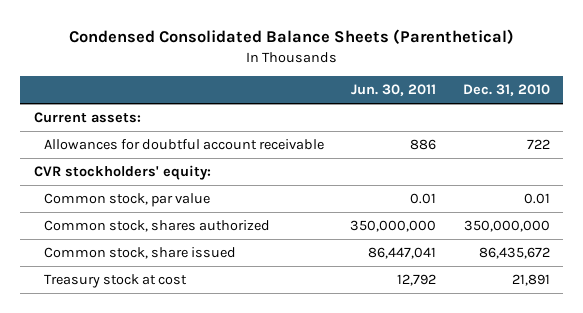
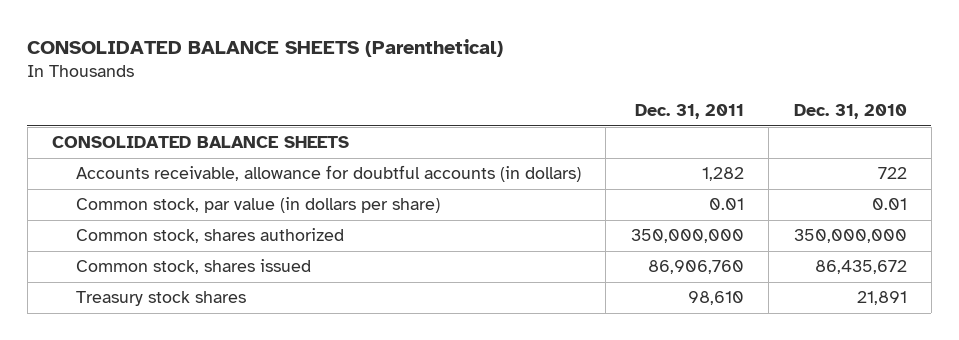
[68,29,514,45] Condensed Consolidated Balance Sheets (Parenthetical) -> [27,39,504,58] CONSOLIDATED BALANCE SHEETS (Parenthetical)
[351,84,437,97] Jun. 30, 2011 -> none
none -> [634,103,744,119] Dec. 31, 2011
[33,112,141,124] Current assets: -> none
[33,165,211,181] CVR stockholders' equity: -> none
none -> [52,136,350,149] CONSOLIDATED BALANCE SHEETS
[43,139,324,151] Allowances for doubtful account receivable -> [75,165,581,183] Accounts receivable, allowance for doubtful accounts (in dollars)
[43,193,210,208] Common stock, par value -> [75,197,440,214] Common stock, par value (in dollars per share)
[43,247,236,260] Common stock, share issued -> [75,259,311,275] Common stock, shares issued
[43,274,187,289] Treasury stock at cost -> [75,291,246,307] Treasury stock shares

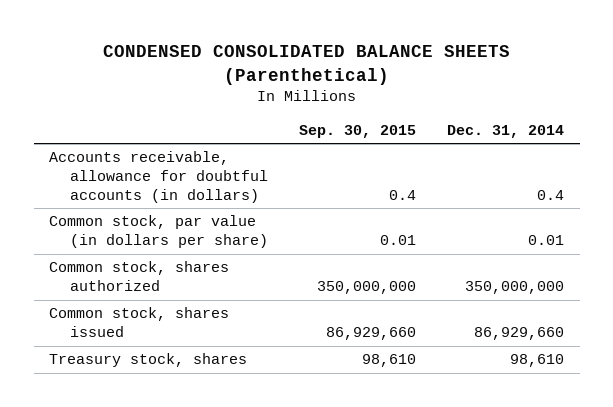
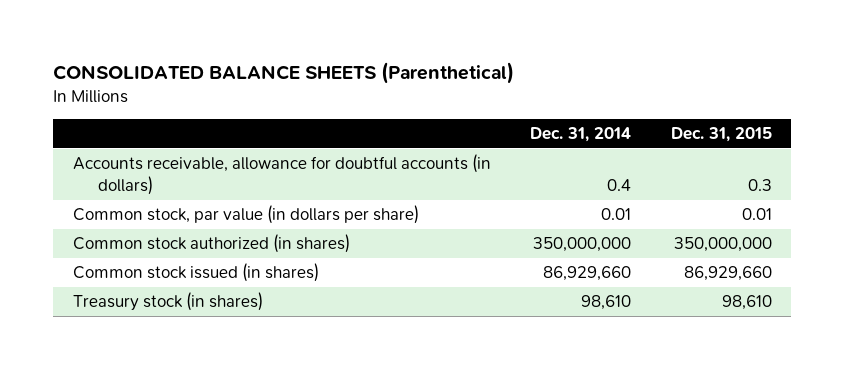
[102,45,510,85] CONDENSED CONSOLIDATED BALANCE SHEETS (Parenthetical) -> [52,62,514,85] CONSOLIDATED BALANCE SHEETS (Parenthetical)
[299,124,417,138] Sep. 30, 2015 -> none
none -> [670,127,772,143] Dec. 31, 2015
[49,261,230,292] Common stock, shares authorized -> [72,234,350,254] Common stock authorized (in shares)
[49,307,230,338] Common stock, shares issued -> [72,263,319,283] Common stock issued (in shares)
[49,353,248,368] Treasury stock, shares -> [72,292,263,312] Treasury stock (in shares)

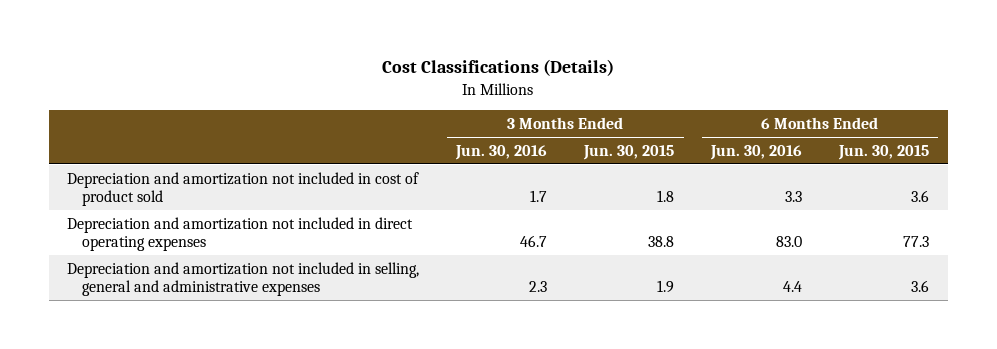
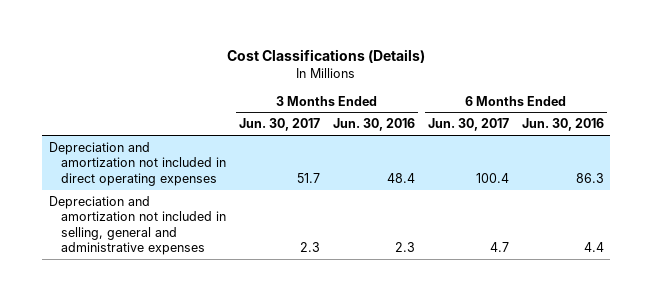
[583,144,675,160] Jun. 30, 2015 -> none
[838,144,930,160] Jun. 30, 2015 -> none
none -> [238,118,320,132] Jun. 30, 2017
none -> [427,118,509,132] Jun. 30, 2017
[67,171,420,207] Depreciation and amortization not included in cost of product sold -> none
[520,235,548,248] 46.7 -> [386,172,415,183] 48.4
[776,236,803,248] 83.0 -> [575,172,604,183] 86.3

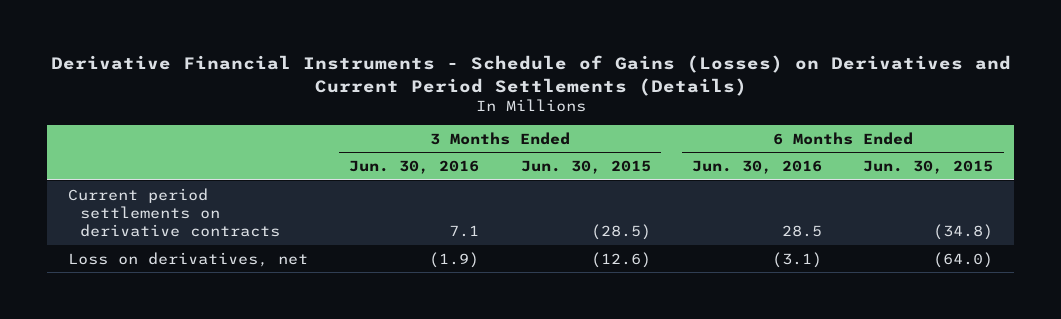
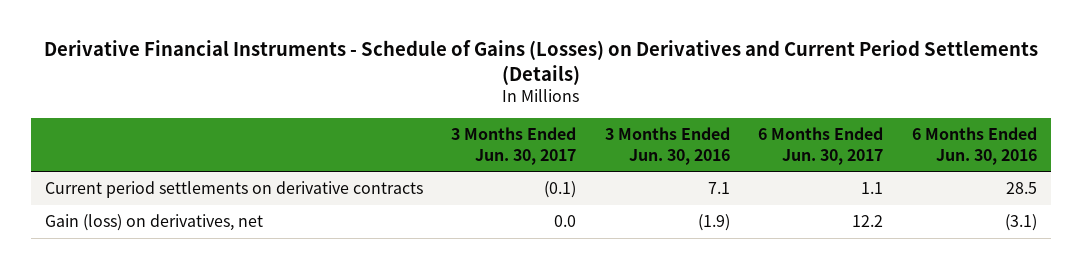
[520,160,651,175] Jun. 30, 2015 -> none
[863,160,994,175] Jun. 30, 2015 -> none
none -> [451,127,577,165] 3 Months Ended Jun. 30, 2017
none -> [758,127,884,165] 6 Months Ended Jun. 30, 2017
[67,251,308,267] Loss on derivatives, net -> [45,214,264,232] Gain (loss) on derivatives, net

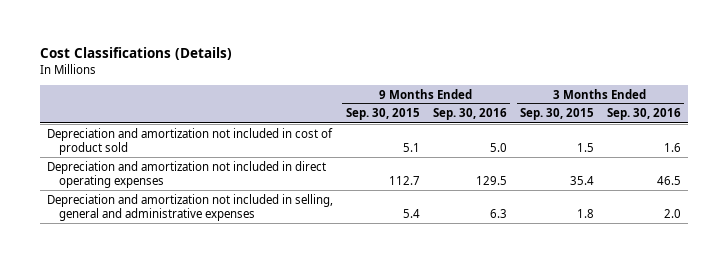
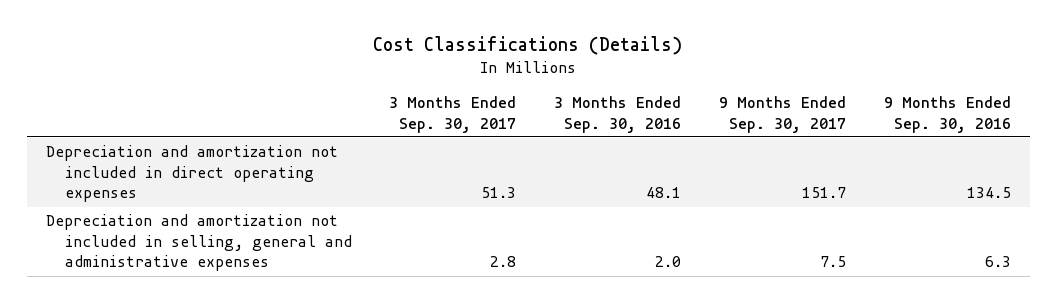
[345,108,420,121] Sep. 30, 2015 -> none
[519,108,594,121] Sep. 30, 2015 -> none
none -> [389,95,517,133] 3 Months Ended Sep. 30, 2017
none -> [718,95,846,133] 9 Months Ended Sep. 30, 2017
[46,127,333,155] Depreciation and amortization not included in cost of product sold -> none
[475,175,507,185] 129.5 -> [966,187,1011,199] 134.5
[656,175,681,185] 46.5 -> [646,187,682,199] 48.1

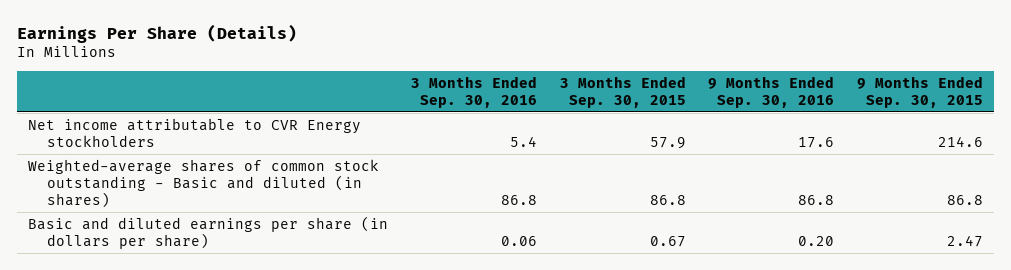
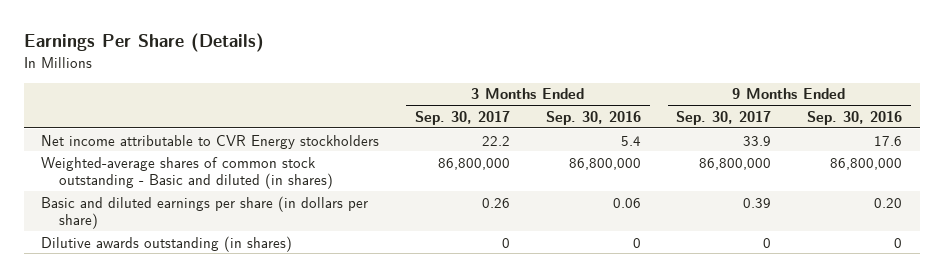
[559,75,686,109] 3 Months Ended Sep. 30, 2015 -> none
[856,75,983,109] 9 Months Ended Sep. 30, 2015 -> none
none -> [415,110,511,125] Sep. 30, 2017
none -> [676,110,772,125] Sep. 30, 2017
[501,194,538,205] 86.8 -> [568,157,641,170] 86,800,000
[798,194,835,205] 86.8 -> [830,157,903,170] 86,800,000
none -> [41,235,293,252] Dilutive awards outstanding (in shares)

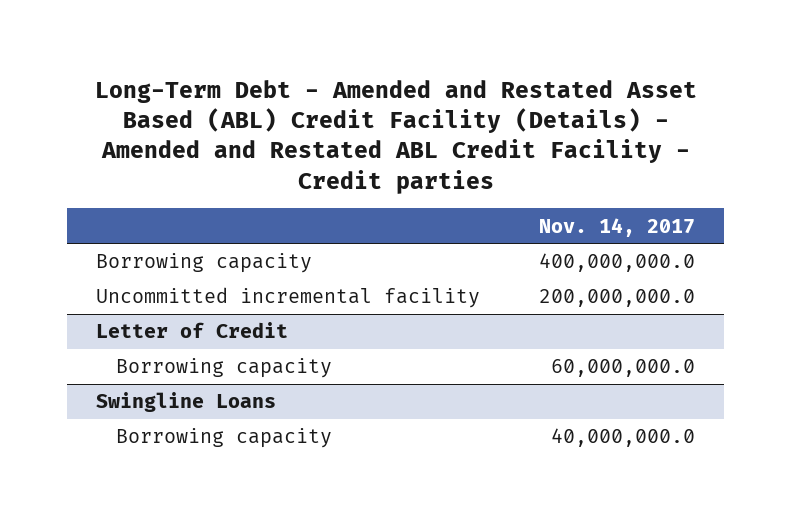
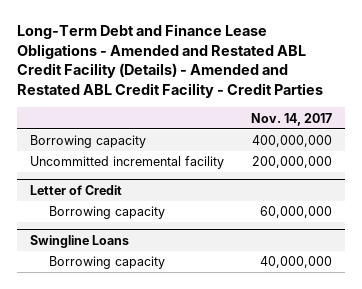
[94,79,697,194] Long-Term Debt - Amended and Restated Asset Based (ABL) Credit Facility (Details) - Amended and Restated ABL Credit Facility - Credit parties -> [16,24,323,98] Long-Term Debt and Finance Lease Obligations - Amended and Restated ABL Credit Facility (Details) - Amended and Restated ABL Credit Facility - Credit Parties
[538,253,695,273] 400,000,000.0 -> [251,135,332,148] 400,000,000
[538,289,695,308] 200,000,000.0 -> [251,156,332,169] 200,000,000
[550,359,695,378] 60,000,000.0 -> [259,206,332,219] 60,000,000
[550,428,695,448] 40,000,000.0 -> [259,256,332,269] 40,000,000

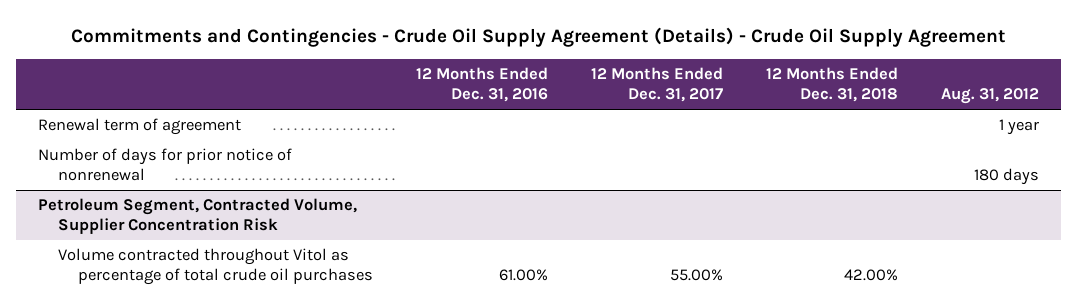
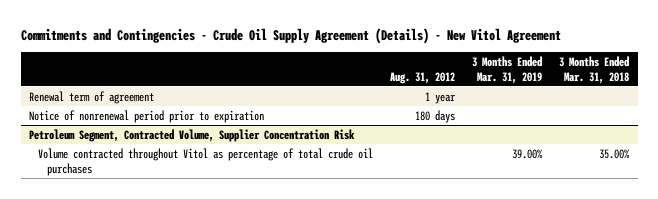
[70,27,1006,48] Commitments and Contingencies - Crude Oil Supply Agreement (Details) - Crude Oil Supply Agreement -> [20,27,561,44] Commitments and Contingencies - Crude Oil Supply Agreement (Details) - New Vitol Agreement
[416,67,549,103] 12 Months Ended Dec. 31, 2016 -> none
[591,67,724,103] 12 Months Ended Dec. 31, 2017 -> none
[766,67,899,103] 12 Months Ended Dec. 31, 2018 -> none
none -> [472,55,543,84] 3 Months Ended Mar. 31, 2019
none -> [559,55,630,84] 3 Months Ended Mar. 31, 2018
[37,148,292,182] Number of days for prior notice of nonrenewal -> [29,109,265,123] Notice of nonrenewal period prior to expiration

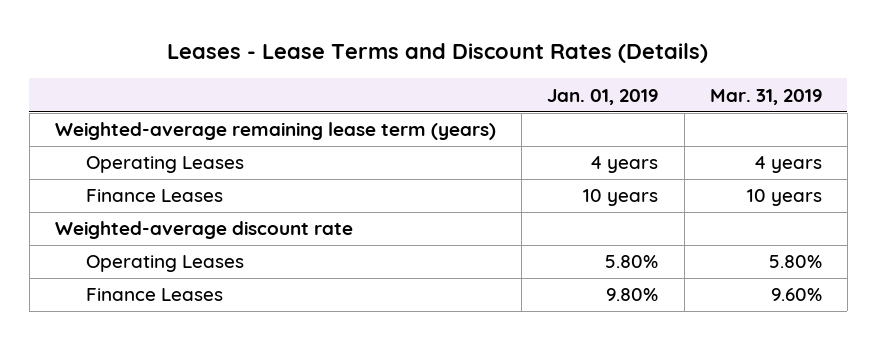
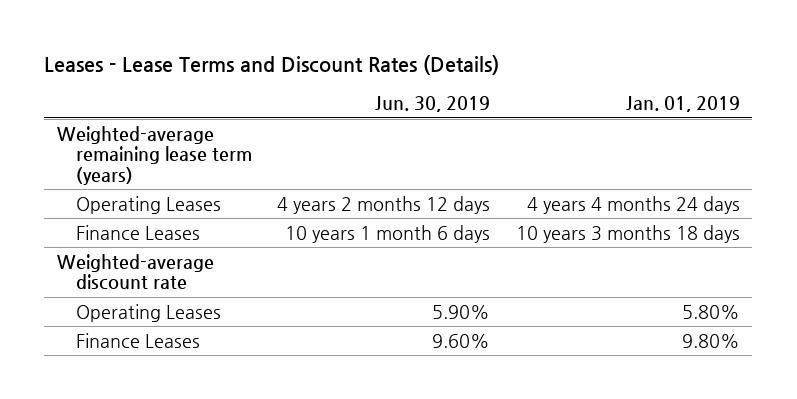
[709,88,822,105] Mar. 31, 2019 -> none
none -> [375,96,491,113] Jun. 30, 2019
[590,156,659,174] 4 years -> [526,195,740,214] 4 years 4 months 24 days
[583,189,659,207] 10 years -> [515,224,740,243] 10 years 3 months 18 days

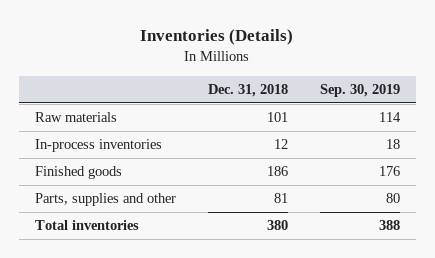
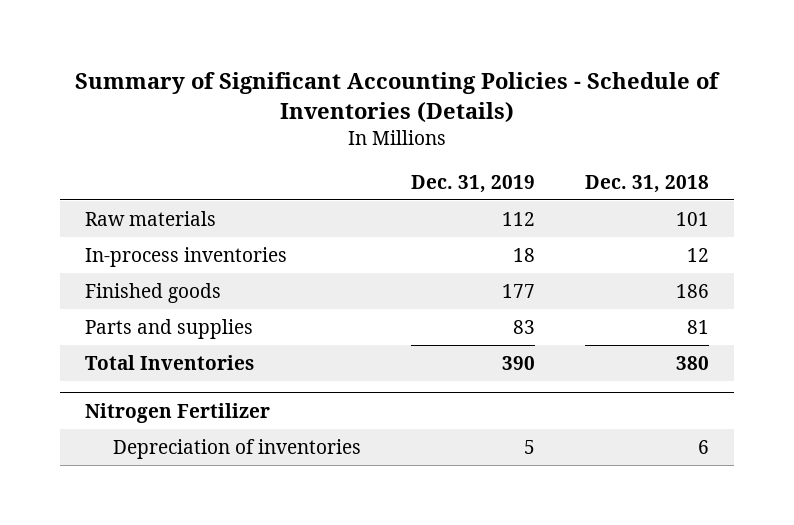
[140,29,294,46] Inventories (Details) -> [74,72,720,123] Summary of Significant Accounting Policies - Schedule of Inventories (Details)
[320,84,401,98] Sep. 30, 2019 -> none
none -> [410,174,535,193] Dec. 31, 2019
[34,193,176,207] Parts, supplies and other -> [84,318,253,339] Parts and supplies
[34,220,139,231] Total inventories -> [84,354,254,370] Total Inventories
none -> [84,402,270,423] Nitrogen Fertilizer
none -> [112,438,361,459] Depreciation of inventories

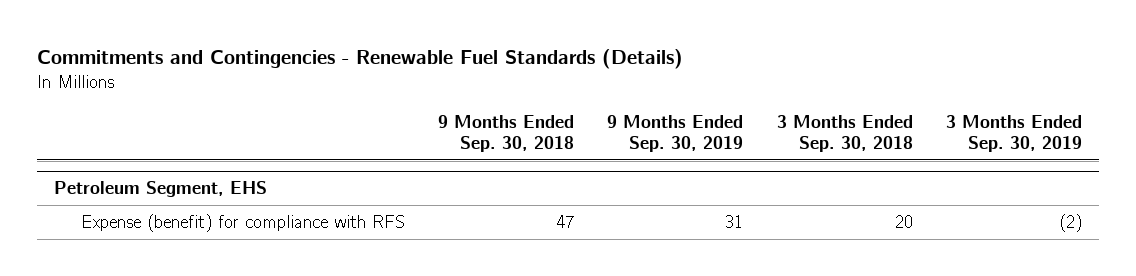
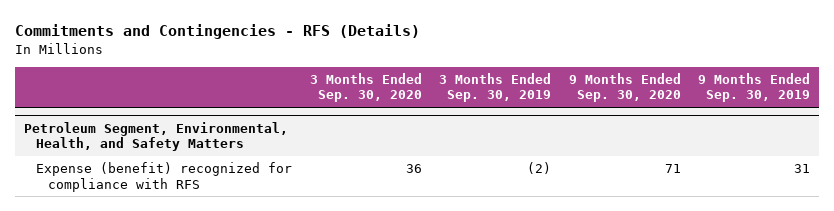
[37,49,684,70] Commitments and Contingencies - Renewable Fuel Standards (Details) -> [15,23,421,39] Commitments and Contingencies - RFS (Details)
[438,115,575,152] 9 Months Ended Sep. 30, 2018 -> none
[776,115,913,152] 3 Months Ended Sep. 30, 2018 -> none
none -> [309,73,422,103] 3 Months Ended Sep. 30, 2020
none -> [568,73,681,103] 9 Months Ended Sep. 30, 2020
[54,181,268,198] Petroleum Segment, EHS -> none
none -> [24,121,289,152] Petroleum Segment, Environmental, Health, and Safety Matters
[80,214,405,233] Expense (benefit) for compliance with RFS -> [36,162,293,192] Expense (benefit) recognized for compliance with RFS

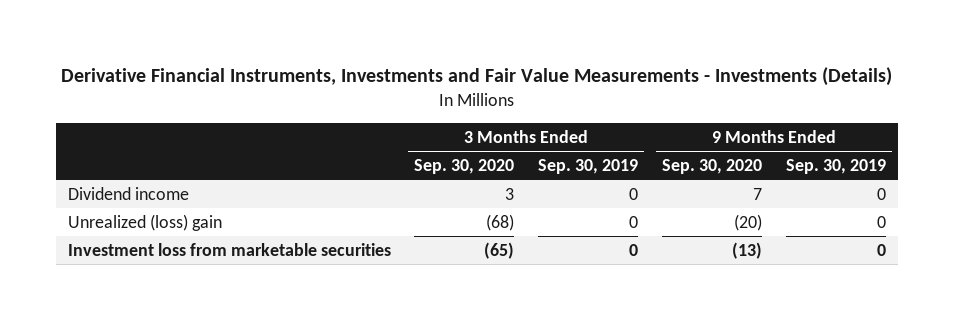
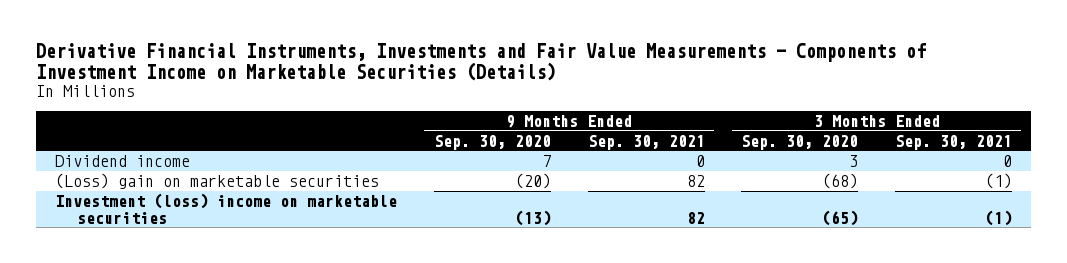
[60,67,892,87] Derivative Financial Instruments, Investments and Fair Value Measurements - Investments (Details) -> [36,42,927,81] Derivative Financial Instruments, Investments and Fair Value Measurements - Components of Investment Income on Marketable Securities (Details)
[538,158,639,174] Sep. 30, 2019 -> none
[786,158,887,174] Sep. 30, 2019 -> none
none -> [587,134,705,150] Sep. 30, 2021
none -> [895,134,1013,150] Sep. 30, 2021
[67,213,222,231] Unrealized (loss) gain -> [54,173,379,190] (Loss) gain on marketable securities
[67,242,391,256] Investment loss from marketable securities -> [54,193,397,224] Investment (loss) income on marketable securities

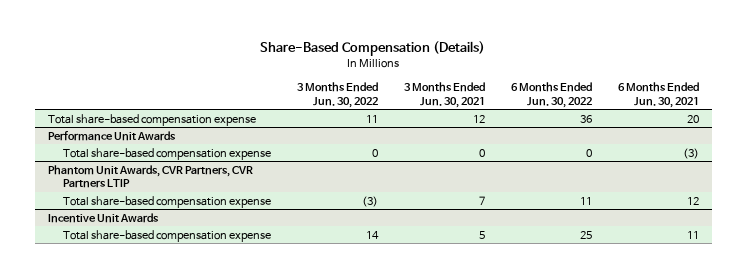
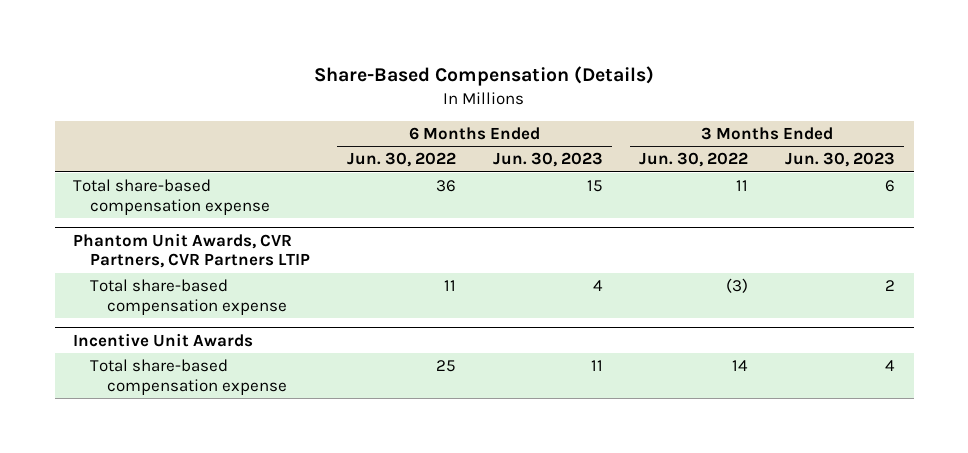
[404,82,486,108] 3 Months Ended Jun. 30, 2021 -> none
[617,82,699,108] 6 Months Ended Jun. 30, 2021 -> none
none -> [492,152,603,168] Jun. 30, 2023
none -> [785,152,896,168] Jun. 30, 2023
[47,130,176,141] Performance Unit Awards -> none
[63,147,272,160] Total share-based compensation expense -> none

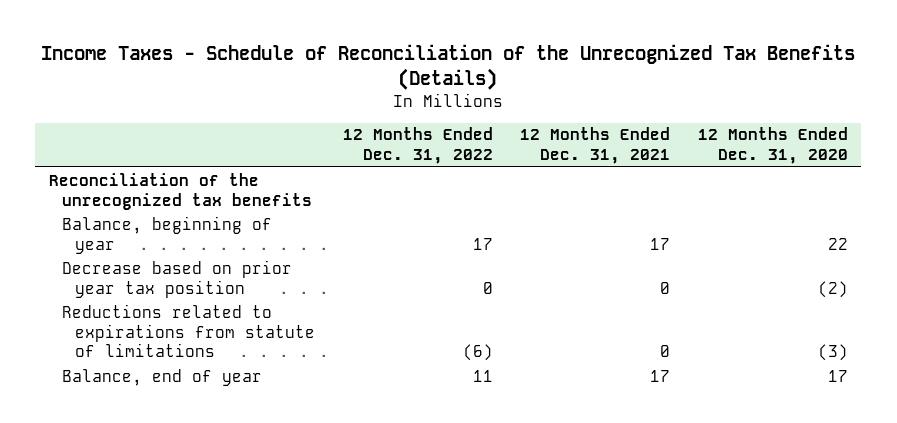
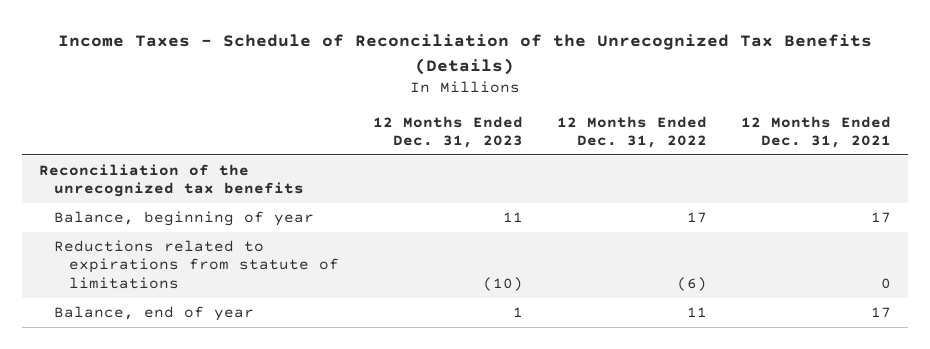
[697,127,848,165] 12 Months Ended Dec. 31, 2020 -> none
none -> [373,115,524,148] 12 Months Ended Dec. 31, 2023
[62,259,293,298] Decrease based on prior year tax position -> none

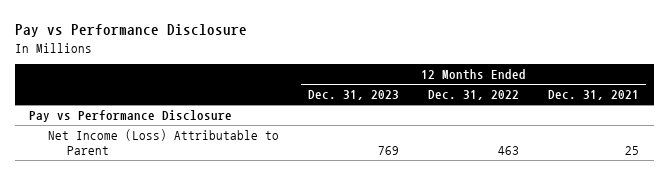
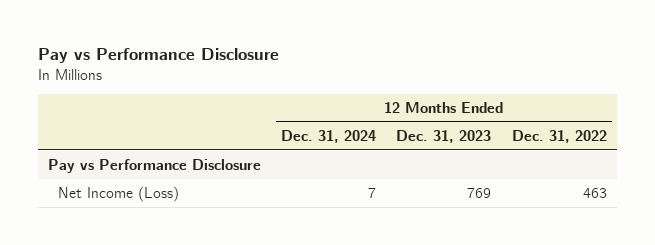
[548,90,640,101] Dec. 31, 2021 -> none
none -> [281,129,377,143] Dec. 31, 2024
[48,129,280,155] Net Income (Loss) Attributable to Parent -> [57,185,179,202] Net Income (Loss)

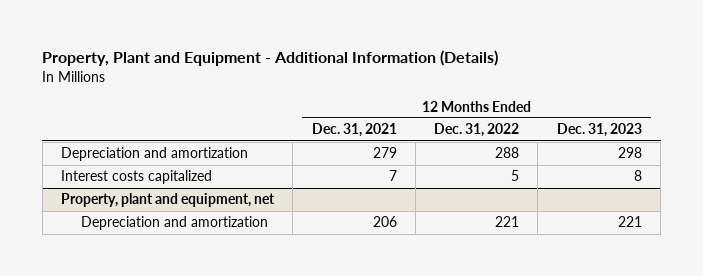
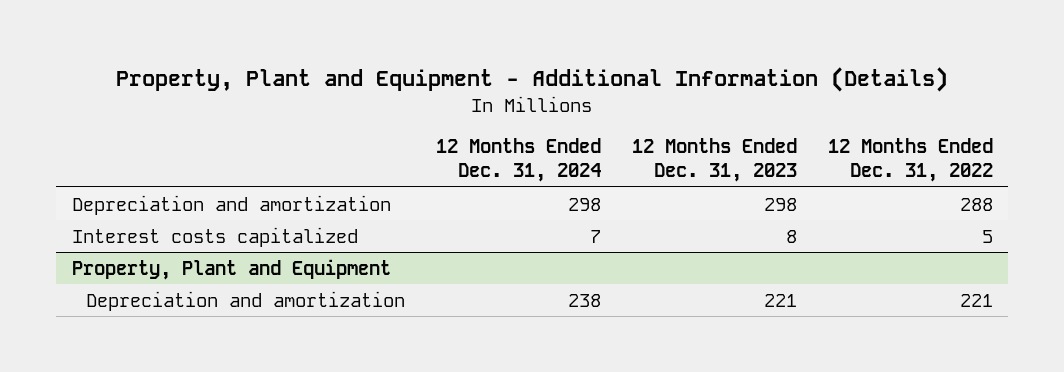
[311,123,397,138] Dec. 31, 2021 -> none
none -> [435,138,601,183] 12 Months Ended Dec. 31, 2024
[60,193,275,208] Property, plant and equipment, net -> [71,258,391,280] Property, Plant and Equipment

